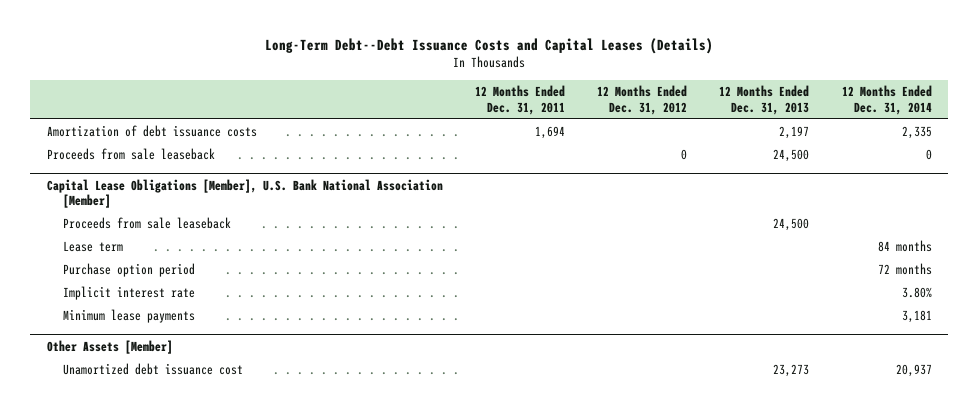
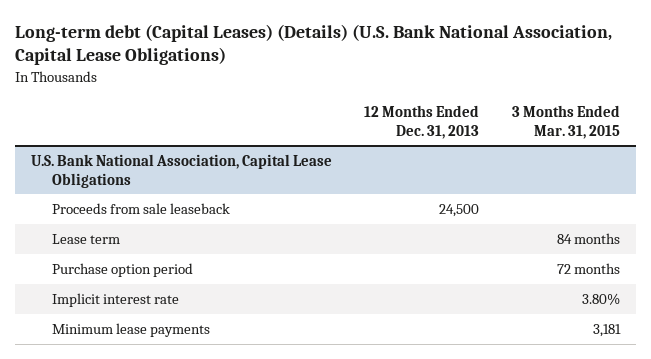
[265,38,714,55] Long-Term Debt--Debt Issuance Costs and Capital Leases (Details) -> [14,24,612,66] Long-term debt (Capital Leases) (Details) (U.S. Bank National Association, Capital Lease Obligations)
[474,85,565,115] 12 Months Ended Dec. 31, 2011 -> none
[597,85,688,115] 12 Months Ended Dec. 31, 2012 -> none
[841,85,932,115] 12 Months Ended Dec. 31, 2014 -> none
none -> [511,104,620,139] 3 Months Ended Mar. 31, 2015
[46,125,257,138] Amortization of debt issuance costs -> none
[46,148,215,161] Proceeds from sale leaseback -> none
[46,178,443,209] Capital Lease Obligations [Member], U.S. Bank National Association [Member] -> [30,153,332,188] U.S. Bank National Association, Capital Lease Obligations
[46,339,173,354] Other Assets [Member] -> none
[62,363,243,376] Unamortized debt issuance cost -> none

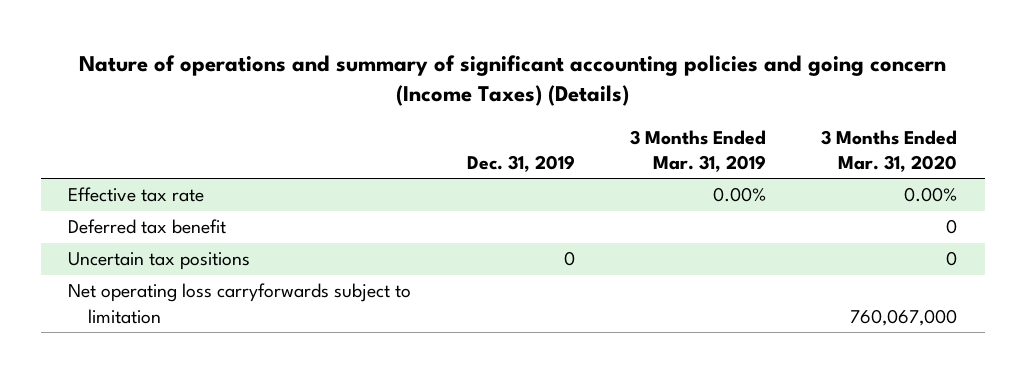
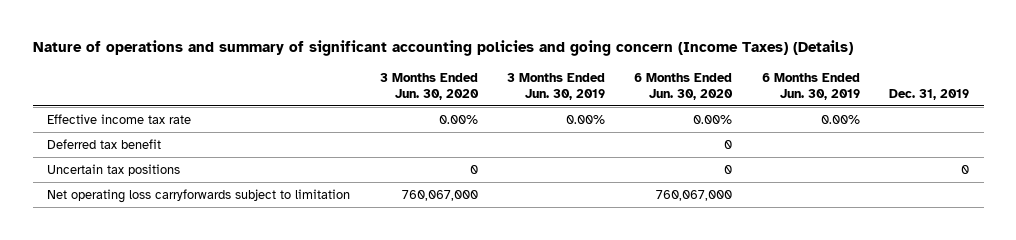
[629,129,766,172] 3 Months Ended Mar. 31, 2019 -> none
[821,129,958,172] 3 Months Ended Mar. 31, 2020 -> none
none -> [379,72,479,100] 3 Months Ended Jun. 30, 2020
none -> [506,72,605,100] 3 Months Ended Jun. 30, 2019
none -> [634,72,734,100] 6 Months Ended Jun. 30, 2020
none -> [761,72,860,100] 6 Months Ended Jun. 30, 2019
[68,187,205,203] Effective tax rate -> [47,113,192,124] Effective income tax rate

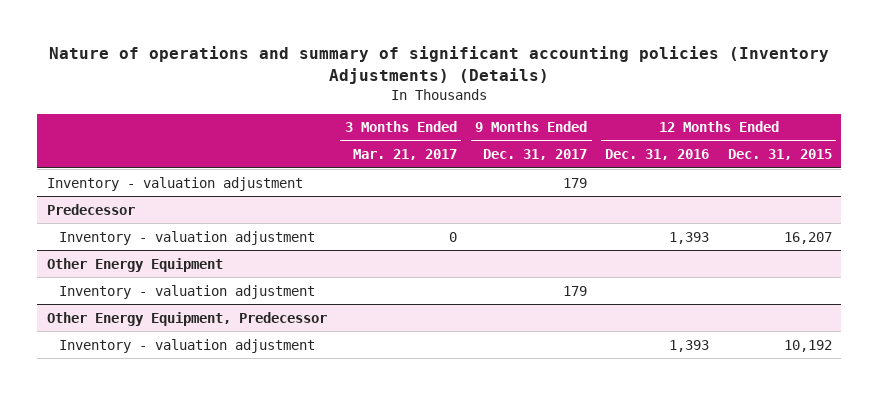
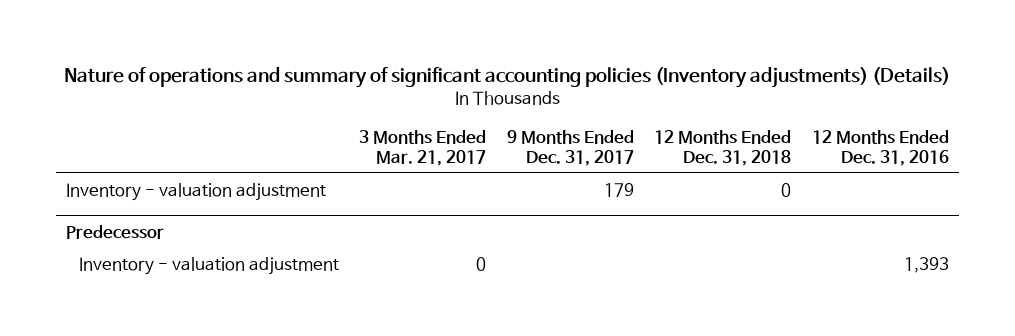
[49,46,830,84] Nature of operations and summary of significant accounting policies (Inventory Adjustments) (Details) -> [64,66,951,88] Nature of operations and summary of significant accounting policies (Inventory adjustments) (Details)
[727,149,832,161] Dec. 31, 2015 -> none
none -> [654,129,792,166] 12 Months Ended Dec. 31, 2018
[46,257,223,272] Other Energy Equipment -> none
[58,284,315,299] Inventory - valuation adjustment -> none
[46,311,327,326] Other Energy Equipment, Predecessor -> none
[58,338,315,353] Inventory - valuation adjustment -> none

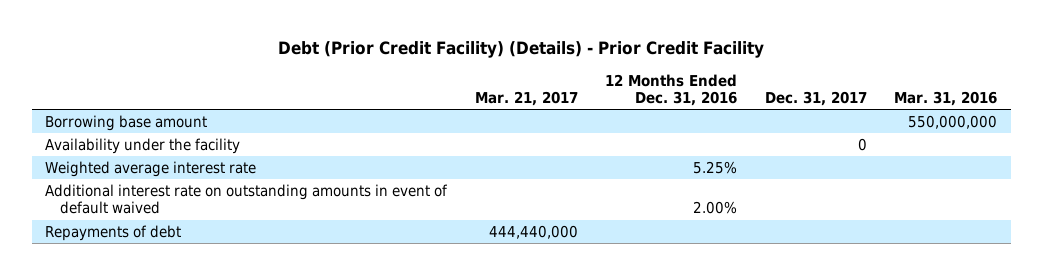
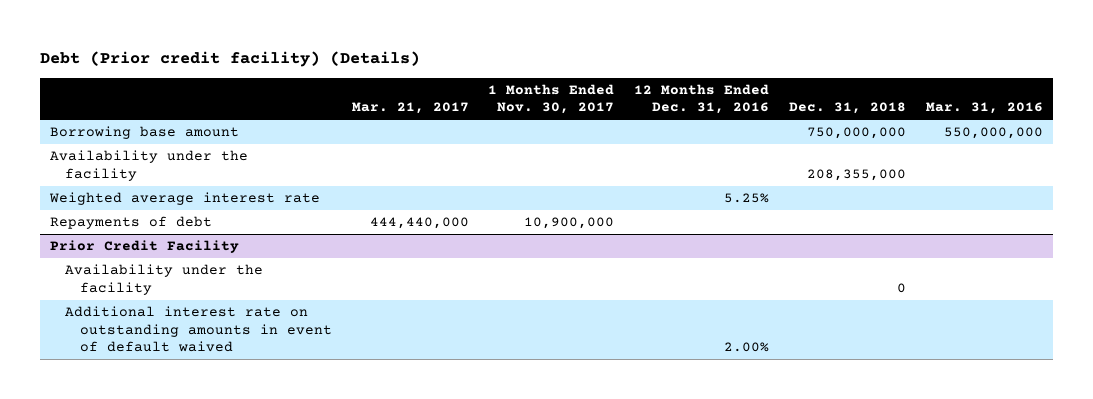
[278,41,765,59] Debt (Prior Credit Facility) (Details) - Prior Credit Facility -> [40,51,421,68] Debt (Prior credit facility) (Details)
[764,90,867,106] Dec. 31, 2017 -> none
none -> [488,84,615,115] 1 Months Ended Nov. 30, 2017
none -> [788,102,906,115] Dec. 31, 2018
[45,183,449,215] Additional interest rate on outstanding amounts in event of default waived -> none
none -> [50,240,240,254] Prior Credit Facility
none -> [65,264,264,295] Availability under the facility
none -> [65,306,332,353] Additional interest rate on outstanding amounts in event of default waived

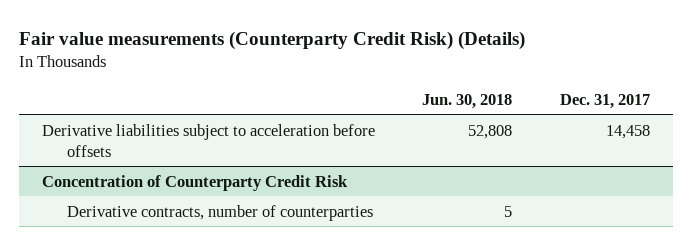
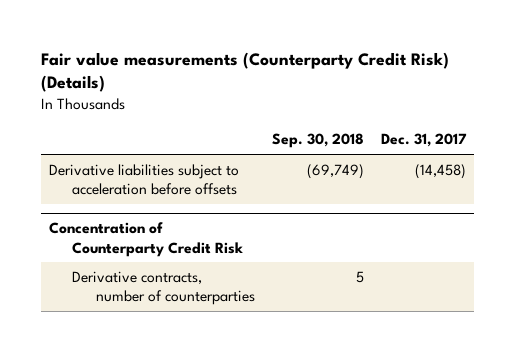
[422,93,513,109] Jun. 30, 2018 -> none
none -> [271,133,364,149] Sep. 30, 2018
[605,124,650,139] 14,458 -> [414,163,466,179] (14,458)

